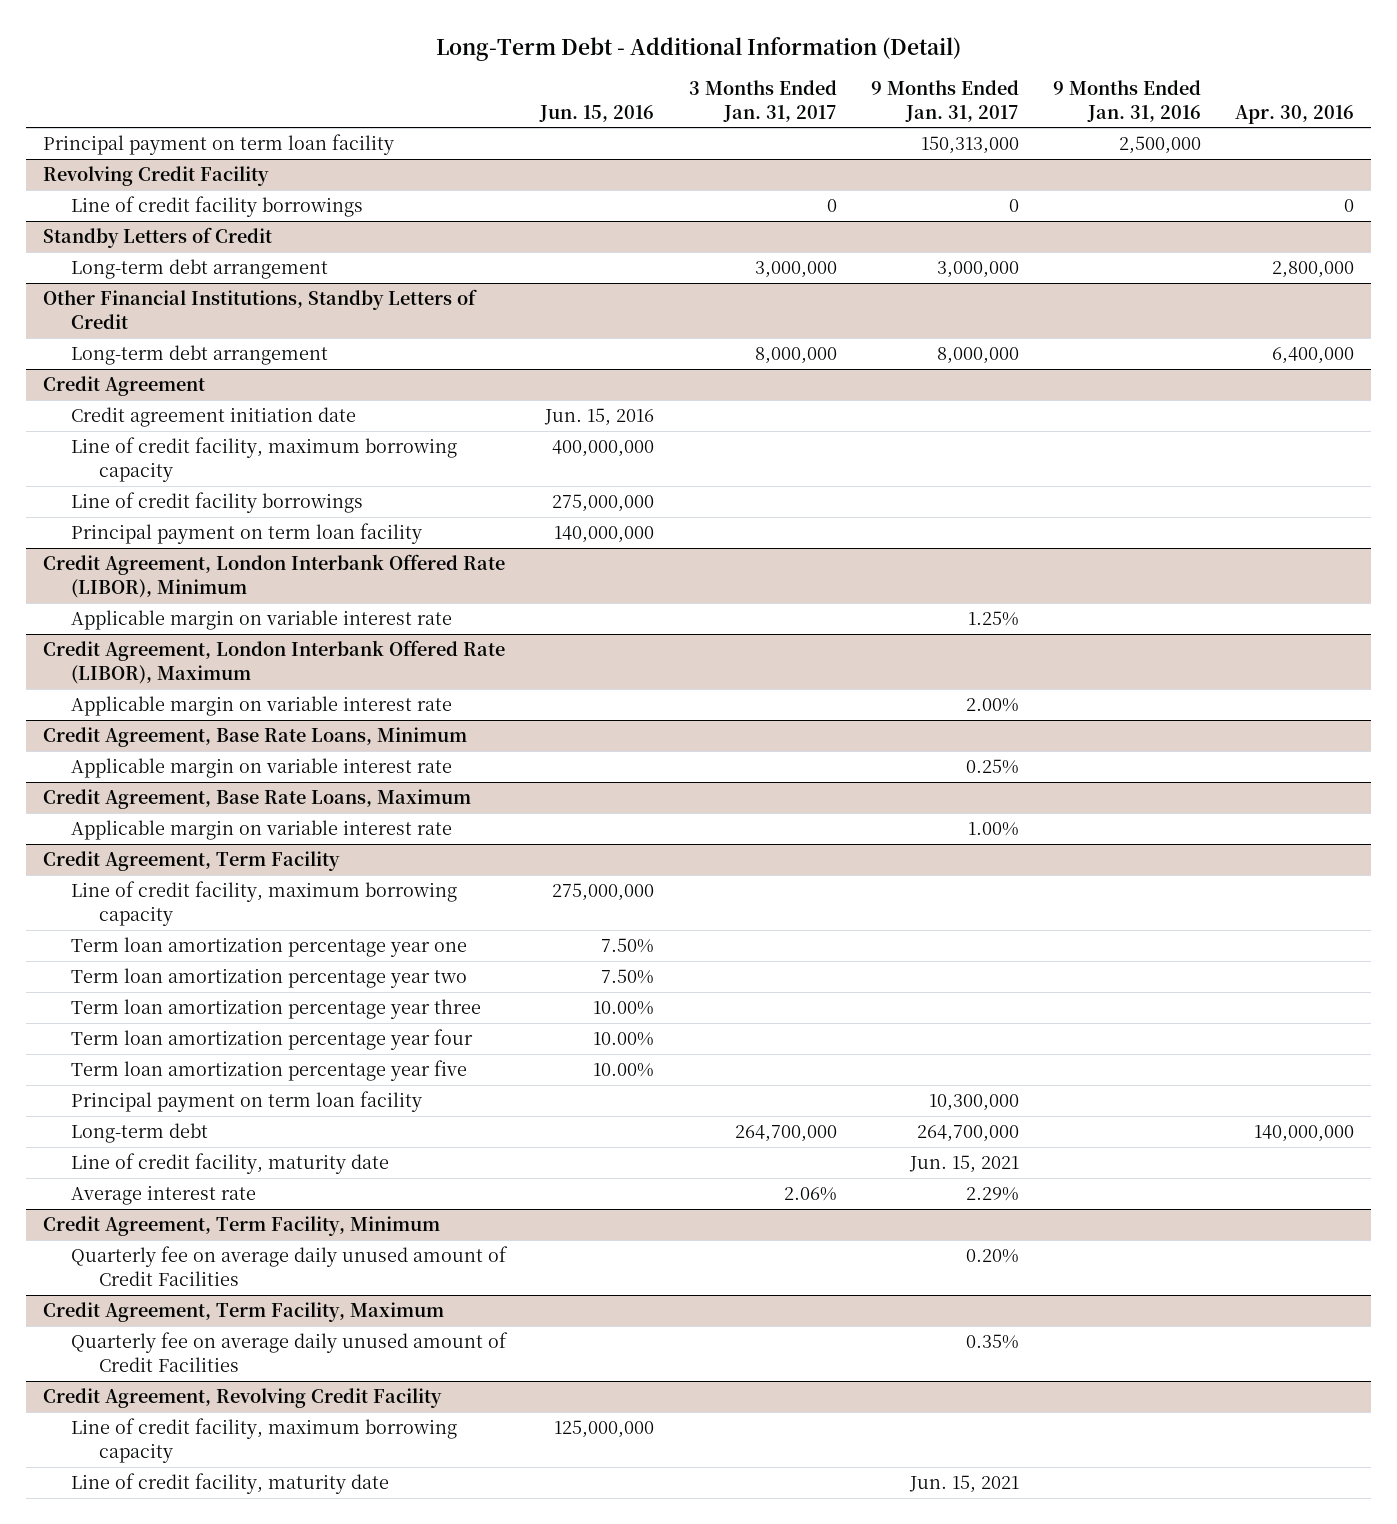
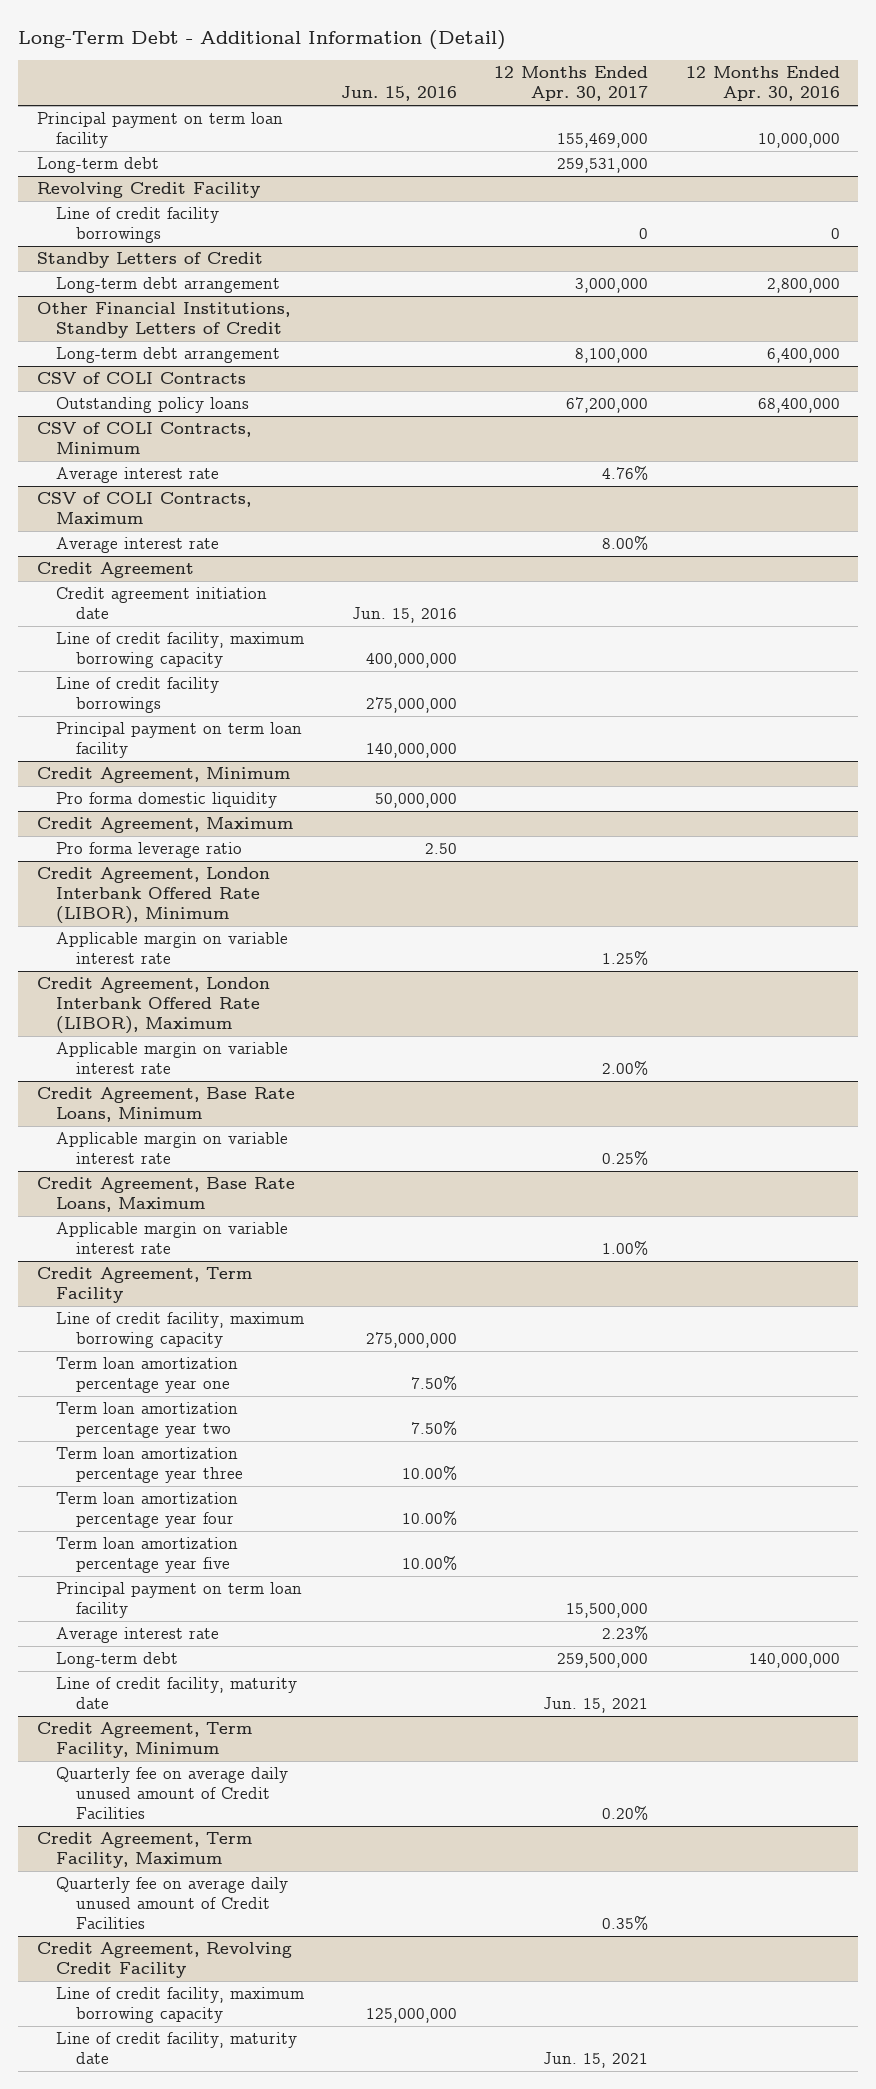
[688,79,837,122] 3 Months Ended Jan. 31, 2017 -> none
[870,79,1019,122] 9 Months Ended Jan. 31, 2017 -> none
[1052,79,1201,122] 9 Months Ended Jan. 31, 2016 -> none
[1234,104,1354,124] Apr. 30, 2016 -> none
none -> [494,66,649,102] 12 Months Ended Apr. 30, 2017
none -> [685,66,840,102] 12 Months Ended Apr. 30, 2016
none -> [36,157,159,174] Long-term debt
none -> [36,372,246,385] CSV of COLI Contracts
none -> [56,397,250,414] Outstanding policy loans
none -> [36,422,251,455] CSV of COLI Contracts, Minimum
none -> [56,467,220,484] Average interest rate
none -> [36,492,251,525] CSV of COLI Contracts, Maximum
none -> [56,537,220,554] Average interest rate
none -> [36,767,290,784] Credit Agreement, Minimum
none -> [56,792,278,809] Pro forma domestic liquidity
none -> [36,817,293,834] Credit Agreement, Maximum
none -> [56,842,243,859] Pro forma leverage ratio
[71,1185,257,1206] Average interest rate -> [56,1627,220,1644] Average interest rate

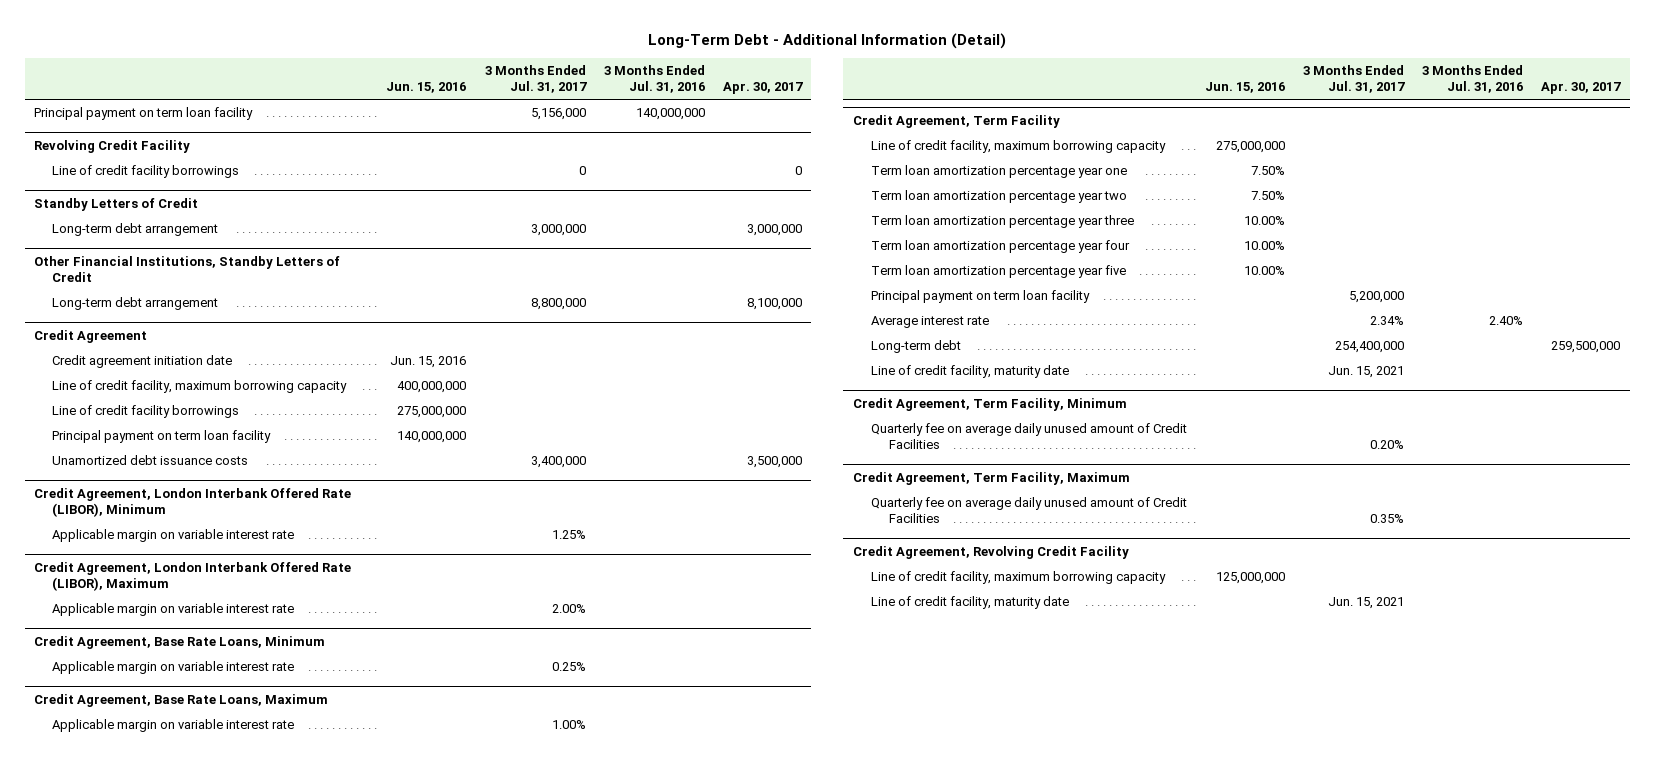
[494,66,649,102] 12 Months Ended Apr. 30, 2017 -> none
[685,66,840,102] 12 Months Ended Apr. 30, 2016 -> none
none -> [484,65,587,94] 3 Months Ended Jul. 31, 2017
none -> [603,65,705,94] 3 Months Ended Jul. 31, 2016
none -> [723,82,804,95] Apr. 30, 2017
[36,157,159,174] Long-term debt -> none
[36,372,246,385] CSV of COLI Contracts -> none
[56,397,250,414] Outstanding policy loans -> none
[36,422,251,455] CSV of COLI Contracts, Minimum -> none
[56,467,220,484] Average interest rate -> none
[36,492,251,525] CSV of COLI Contracts, Maximum -> none
[56,537,220,554] Average interest rate -> none
[36,767,290,784] Credit Agreement, Minimum -> none
[56,792,278,809] Pro forma domestic liquidity -> none
[36,817,293,834] Credit Agreement, Maximum -> none
[56,842,243,859] Pro forma leverage ratio -> none
none -> [52,455,249,466] Unamortized debt issuance costs

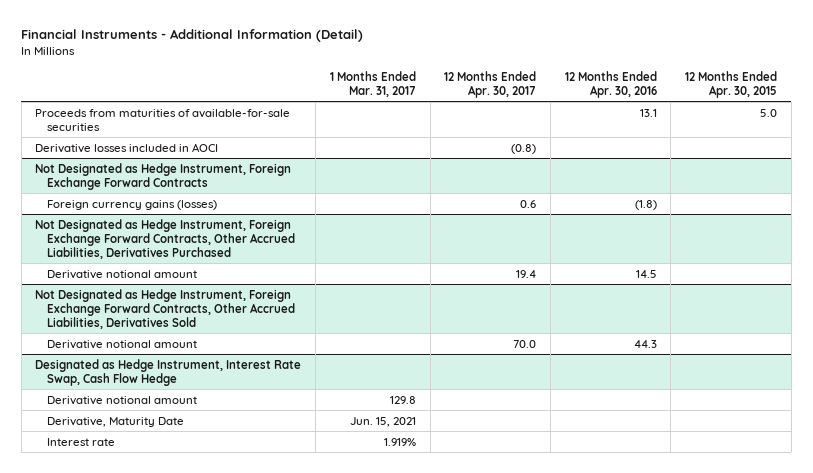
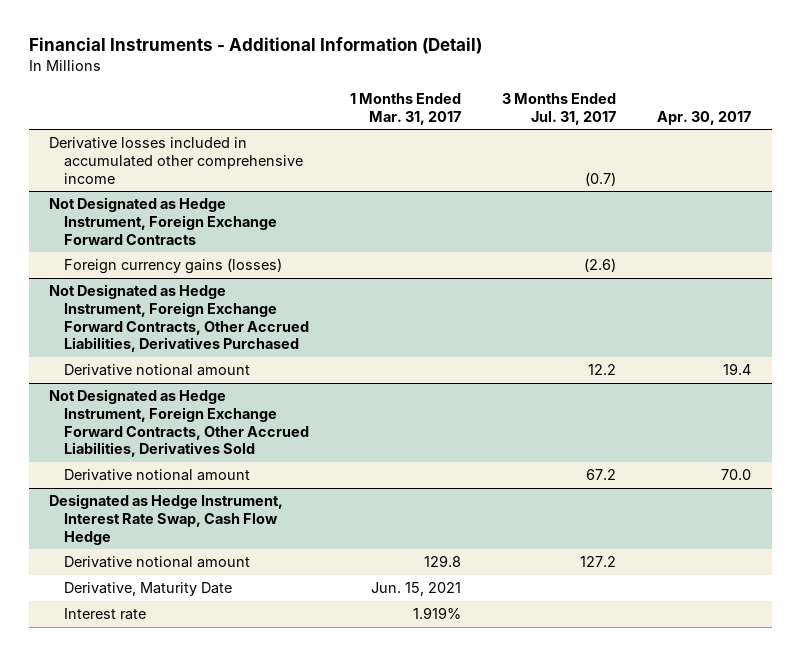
[444,70,537,98] 12 Months Ended Apr. 30, 2017 -> none
[564,70,657,98] 12 Months Ended Apr. 30, 2016 -> none
[685,70,778,98] 12 Months Ended Apr. 30, 2015 -> none
none -> [502,93,617,125] 3 Months Ended Jul. 31, 2017
none -> [657,110,752,125] Apr. 30, 2017
[35,108,291,131] Proceeds from maturities of available-for-sale securities -> none
[35,142,219,153] Derivative losses included in AOCI -> [49,137,304,184] Derivative losses included in accumulated other comprehensive income

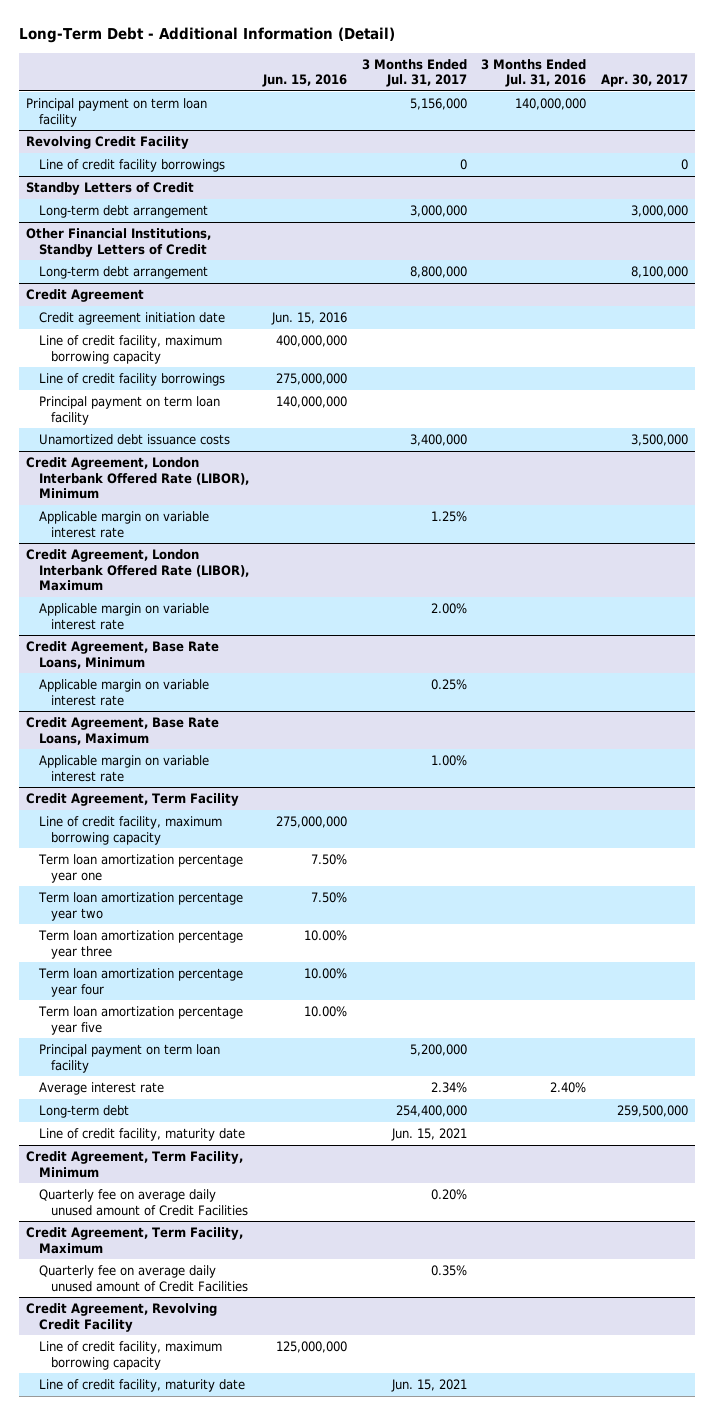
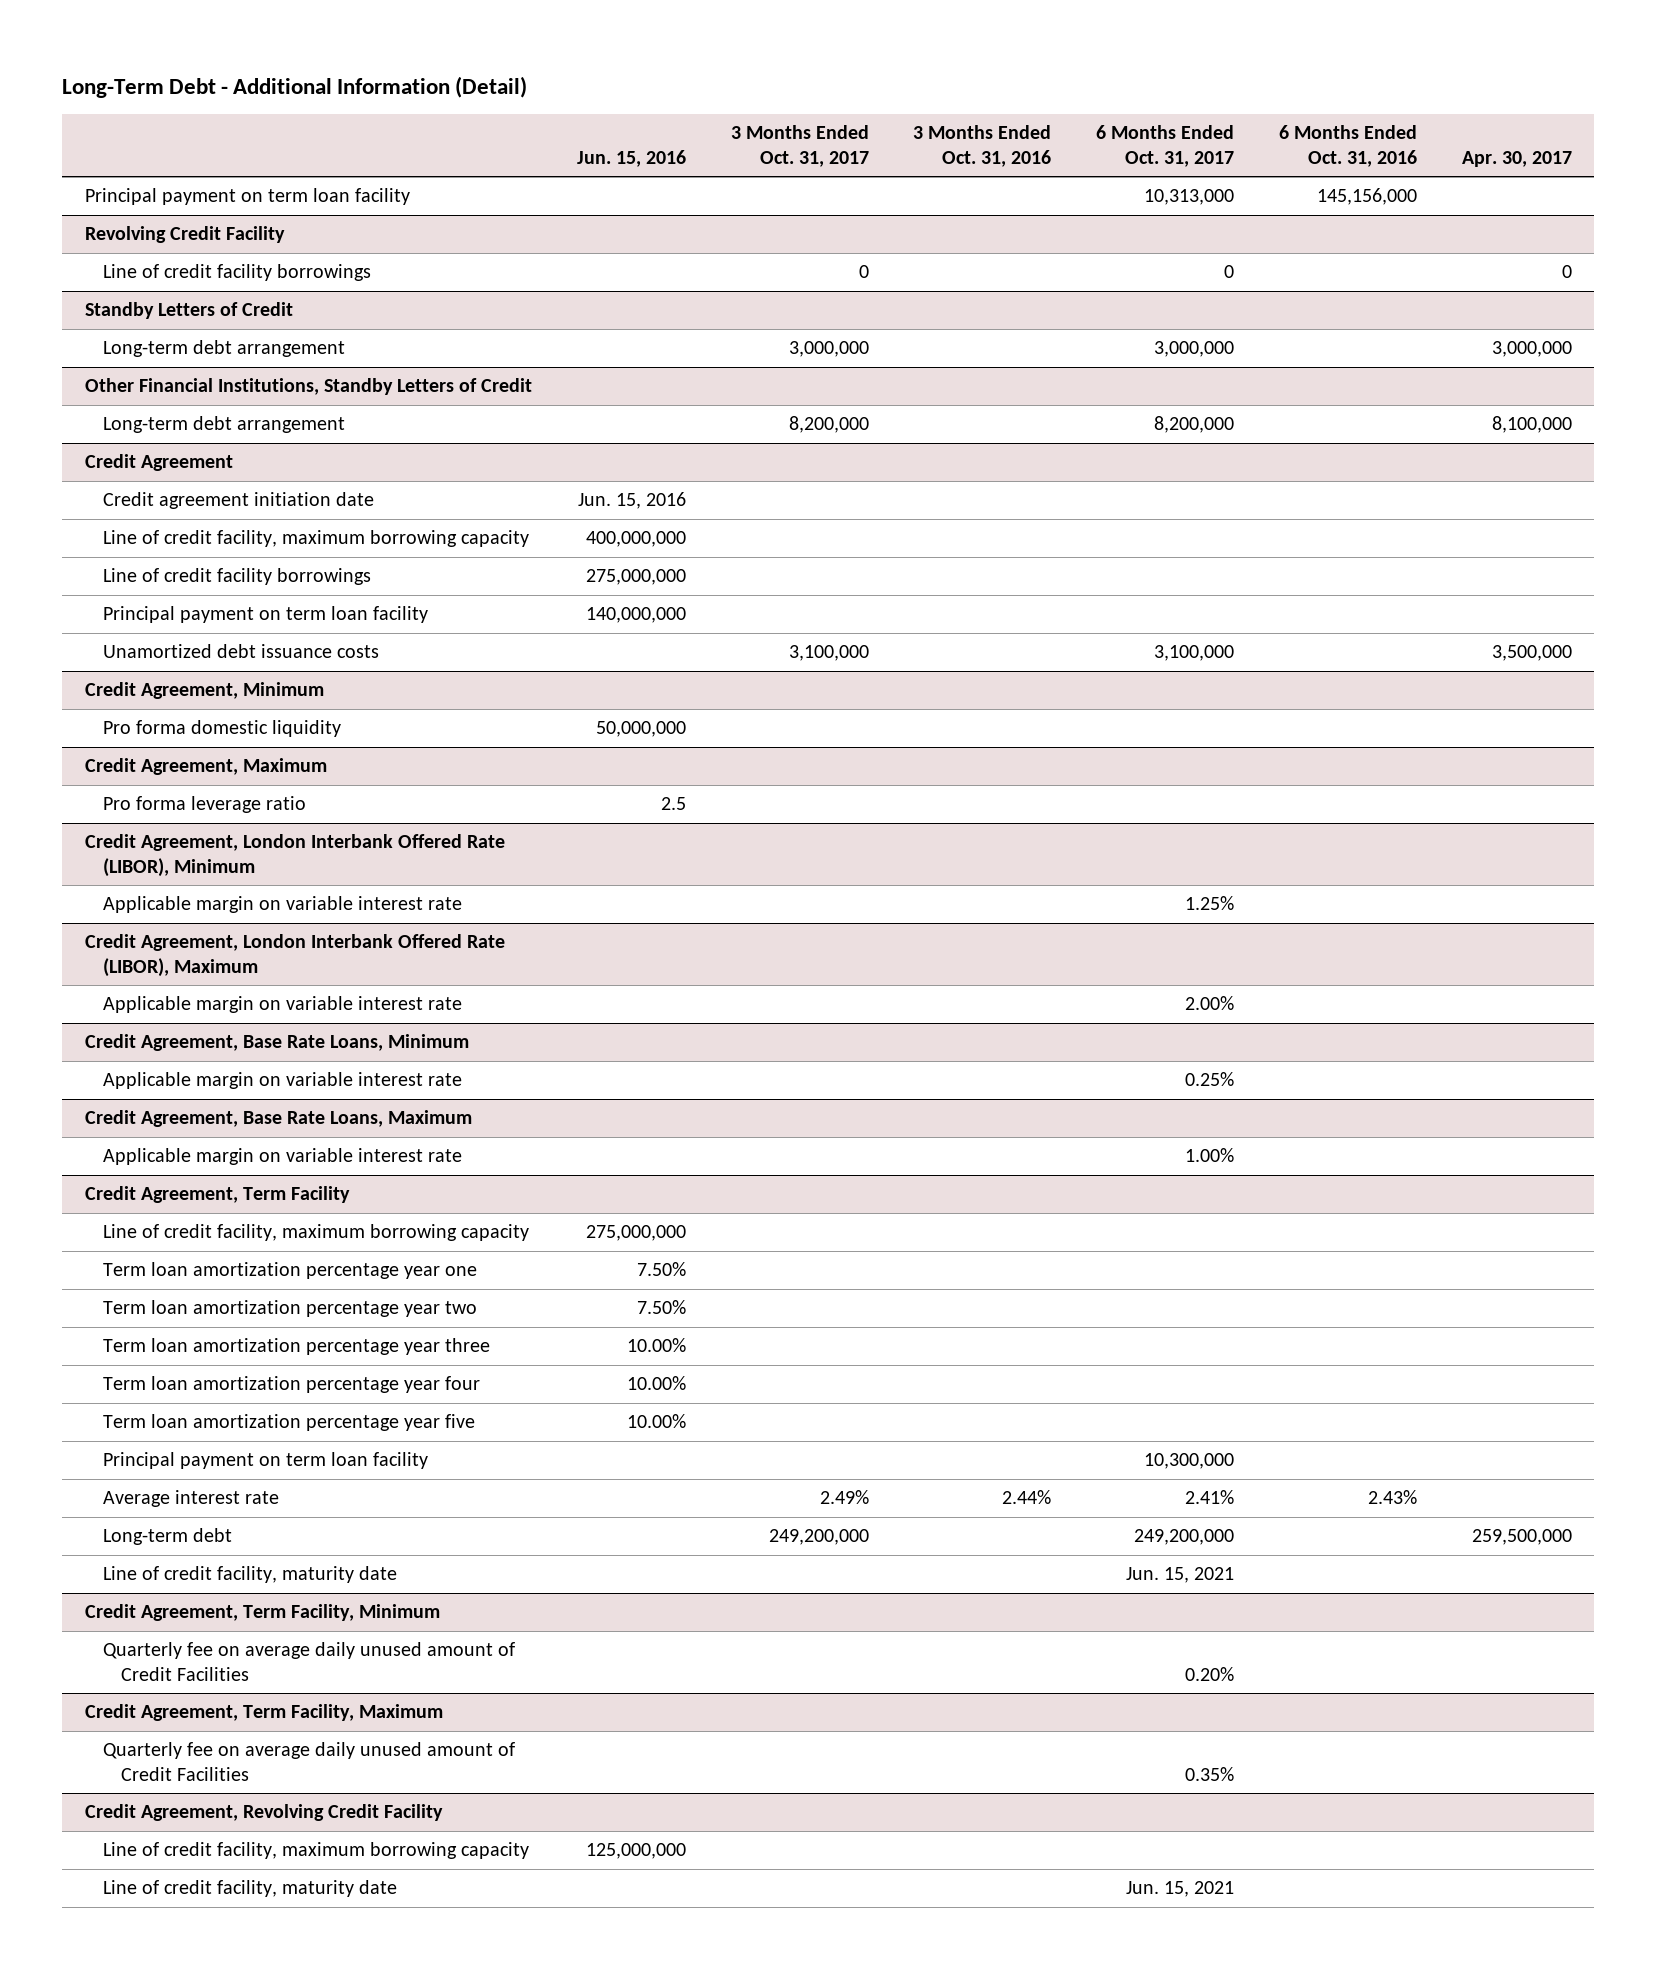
[361,58,467,88] 3 Months Ended Jul. 31, 2017 -> none
[481,58,587,88] 3 Months Ended Jul. 31, 2016 -> none
none -> [730,125,869,167] 3 Months Ended Oct. 31, 2017
none -> [913,125,1052,167] 3 Months Ended Oct. 31, 2016
none -> [1096,125,1235,167] 6 Months Ended Oct. 31, 2017
none -> [1279,125,1418,167] 6 Months Ended Oct. 31, 2016
none -> [84,682,324,700] Credit Agreement, Minimum
none -> [102,720,341,738] Pro forma domestic liquidity
none -> [84,758,327,776] Credit Agreement, Maximum
none -> [102,796,306,814] Pro forma leverage ratio

